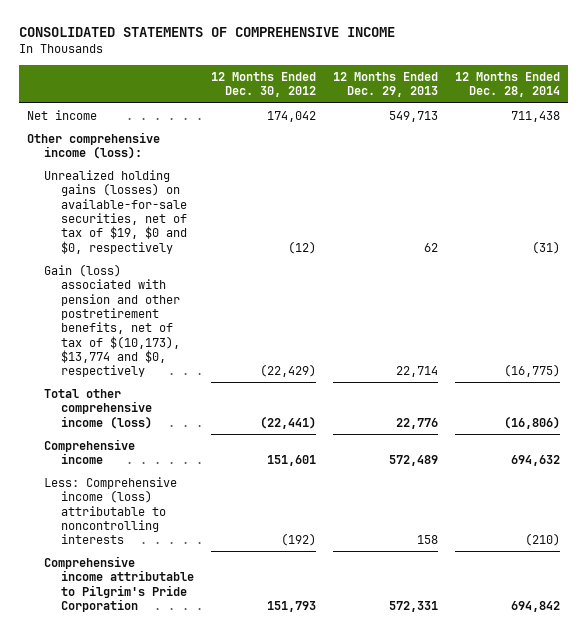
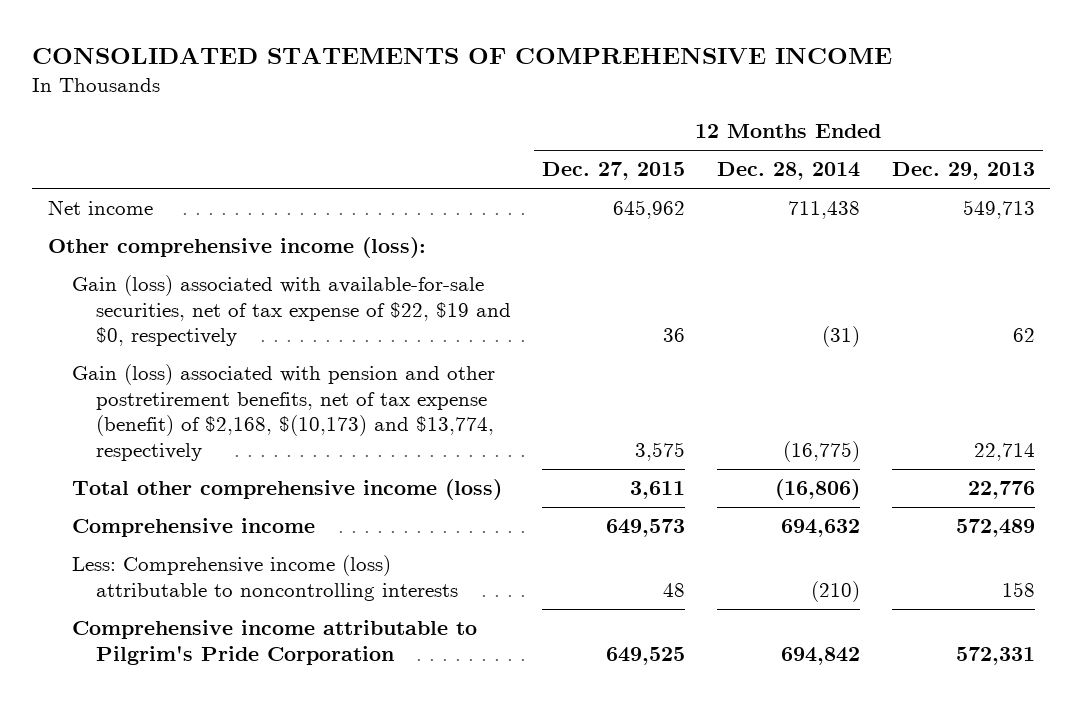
[211,72,317,98] 12 Months Ended Dec. 30, 2012 -> none
none -> [542,162,686,181] Dec. 27, 2015
[44,169,188,254] Unrealized holding gains (losses) on available-for-sale securities, net of tax of $19, $0 and $0, respectively -> [71,275,511,347] Gain (loss) associated with available-for-sale securities, net of tax expense of $22, $19 and $0, respectively
[44,263,181,378] Gain (loss) associated with pension and other postretirement benefits, net of tax of $(10,173), $13,774 and $0, respectively -> [71,364,495,461] Gain (loss) associated with pension and other postretirement benefits, net of tax expense (benefit) of $2,168, $(10,173) and $13,774, respectively

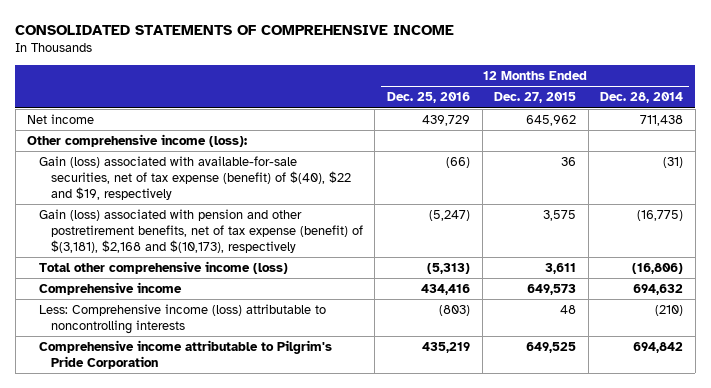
[891,162,1035,181] Dec. 29, 2013 -> none
none -> [386,92,470,104] Dec. 25, 2016
[71,275,511,347] Gain (loss) associated with available-for-sale securities, net of tax expense of $22, $19 and $0, respectively -> [39,156,351,200] Gain (loss) associated with available-for-sale securities, net of tax expense (benefit) of $(40), $22 and $19, respectively
[71,364,495,461] Gain (loss) associated with pension and other postretirement benefits, net of tax expense (benefit) of $2,168, $(10,173) and $13,774, respectively -> [39,209,363,253] Gain (loss) associated with pension and other postretirement benefits, net of tax expense (benefit) of $(3,181), $2,168 and $(10,173), respectively

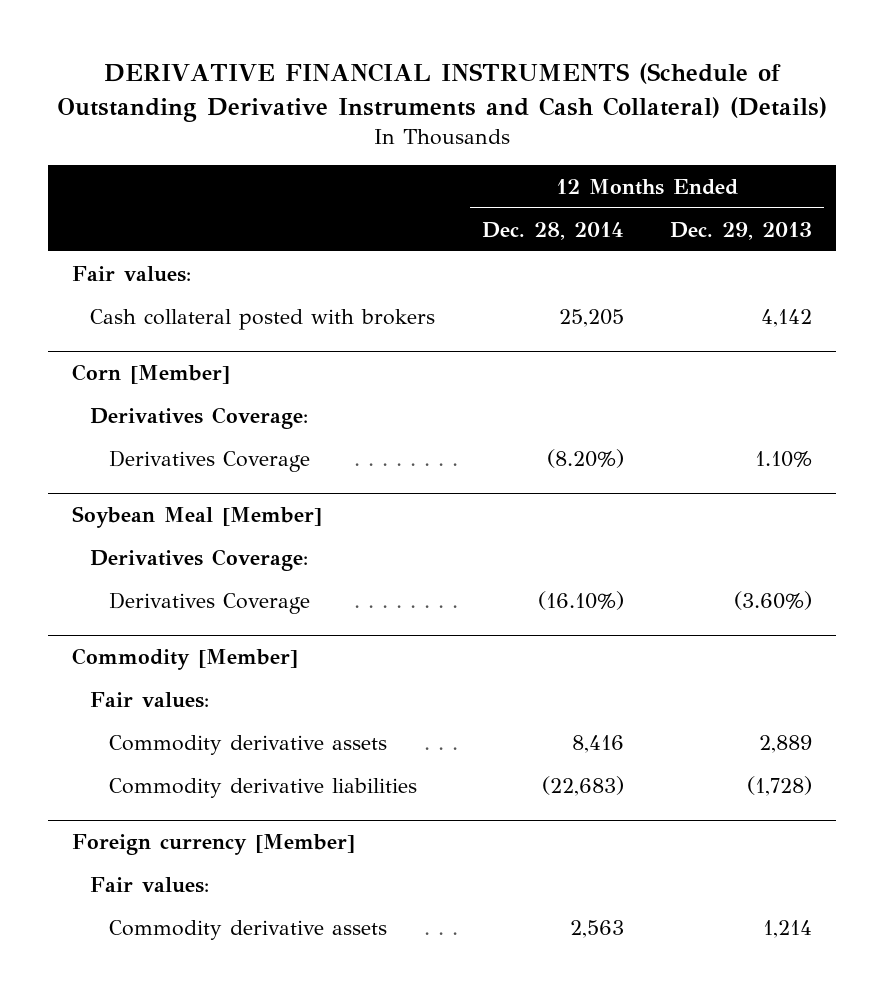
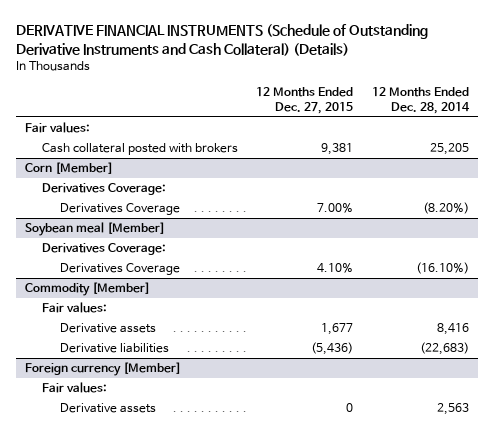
[670,221,813,240] Dec. 29, 2013 -> none
none -> [256,87,354,115] 12 Months Ended Dec. 27, 2015
[71,505,322,528] Soybean Meal [Member] -> [24,222,165,237] Soybean meal [Member]
[108,734,387,755] Commodity derivative assets -> [59,323,156,334] Derivative assets
[108,777,417,798] Commodity derivative liabilities -> [59,343,169,354] Derivative liabilities
[108,919,387,940] Commodity derivative assets -> [59,403,156,414] Derivative assets

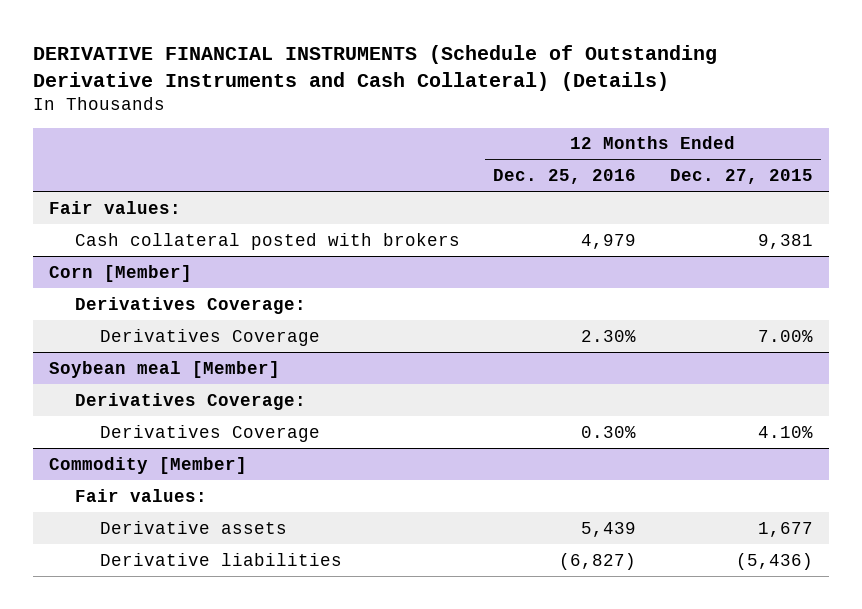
[371,87,470,115] 12 Months Ended Dec. 28, 2014 -> none
none -> [493,169,637,185] Dec. 25, 2016
[24,362,181,377] Foreign currency [Member] -> none
[42,382,108,394] Fair values: -> none
[59,403,156,414] Derivative assets -> none

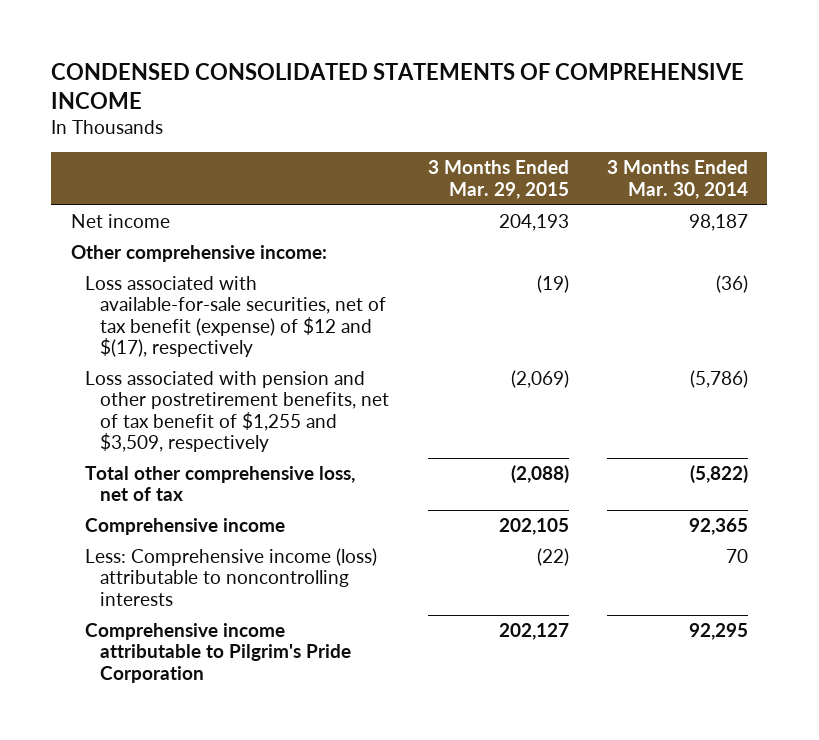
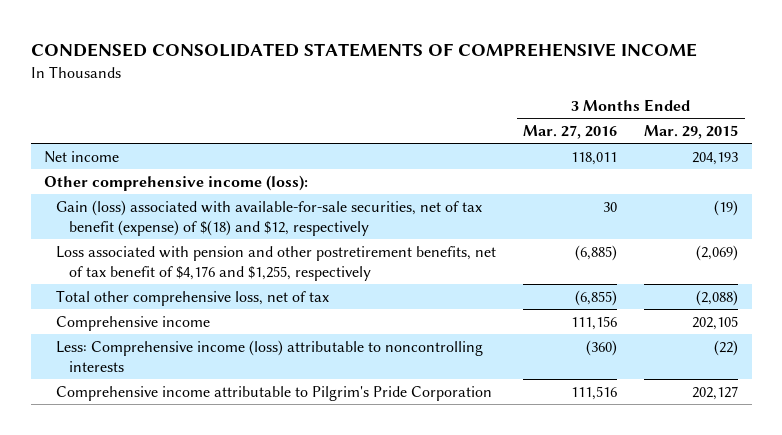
[606,160,748,199] 3 Months Ended Mar. 30, 2014 -> none
none -> [523,125,618,140] Mar. 27, 2016
[70,244,327,262] Other comprehensive income: -> [44,174,309,191] Other comprehensive income (loss):
[85,275,387,358] Loss associated with available-for-sale securities, net of tax benefit (expense) of $12 and $(17), respectively -> [56,199,483,236] Gain (loss) associated with available-for-sale securities, net of tax benefit (expense) of $(18) and $12, respectively
[85,370,390,453] Loss associated with pension and other postretirement benefits, net of tax benefit of $1,255 and $3,509, respectively -> [56,245,497,281] Loss associated with pension and other postretirement benefits, net of tax benefit of $4,176 and $1,255, respectively

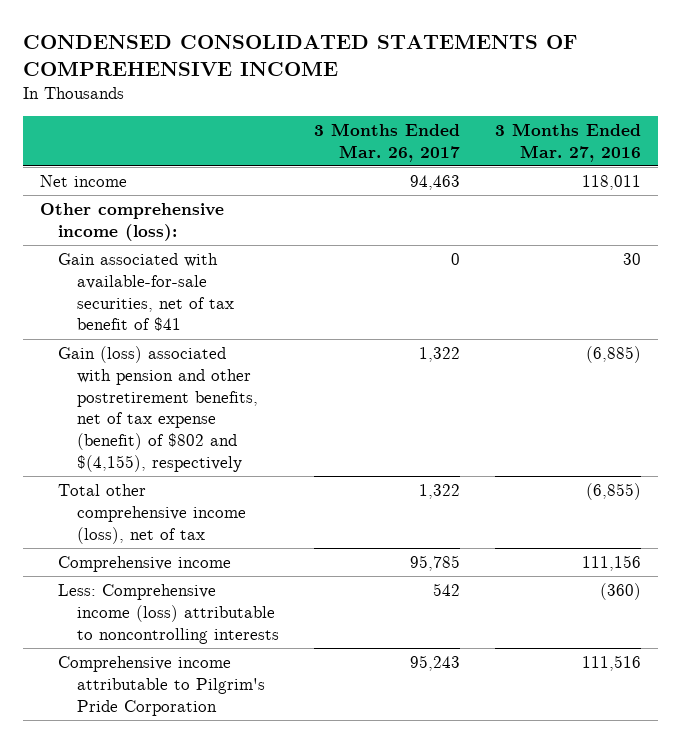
[644,125,739,140] Mar. 29, 2015 -> none
none -> [313,122,460,162] 3 Months Ended Mar. 26, 2017
[56,199,483,236] Gain (loss) associated with available-for-sale securities, net of tax benefit (expense) of $(18) and $12, respectively -> [58,252,234,332] Gain associated with available-for-sale securities, net of tax benefit of $41
[56,245,497,281] Loss associated with pension and other postretirement benefits, net of tax benefit of $4,176 and $1,255, respectively -> [58,345,258,472] Gain (loss) associated with pension and other postretirement benefits, net of tax expense (benefit) of $802 and $(4,155), respectively
[56,289,330,306] Total other comprehensive loss, net of tax -> [58,483,246,544] Total other comprehensive income (loss), net of tax

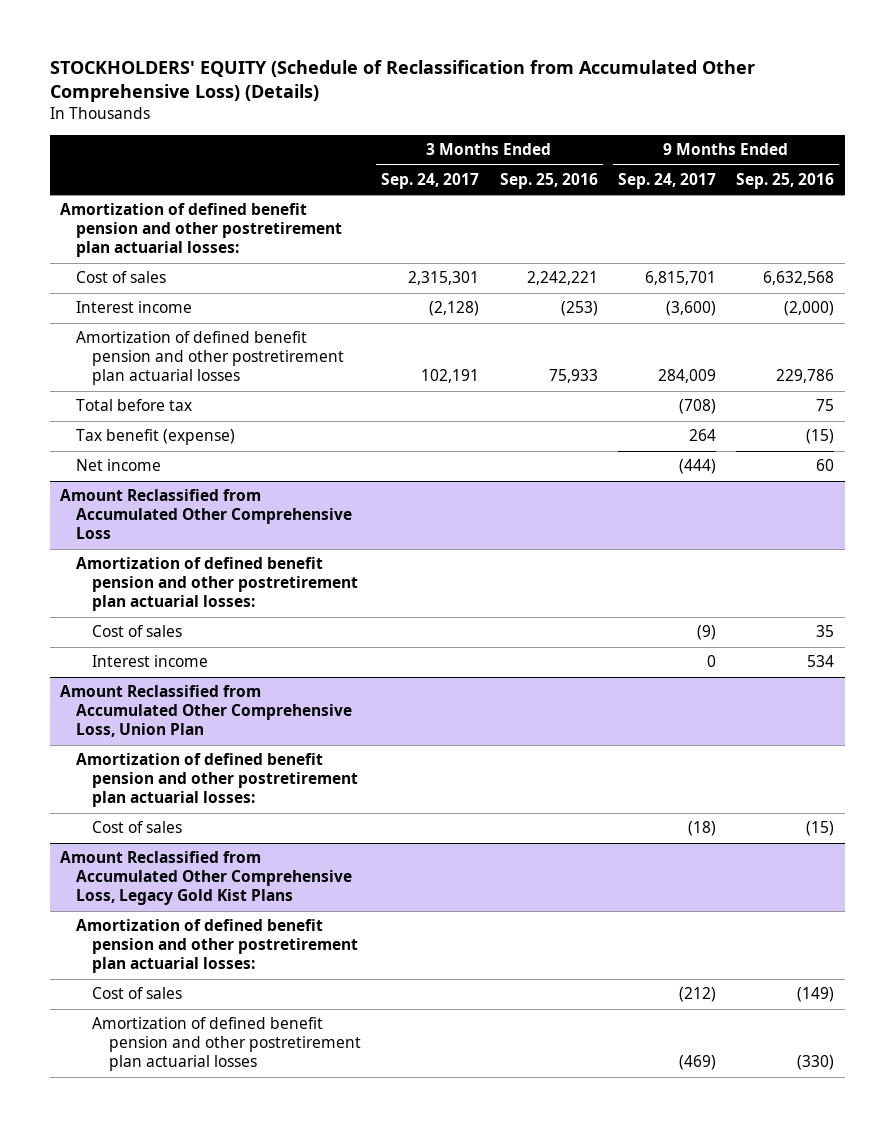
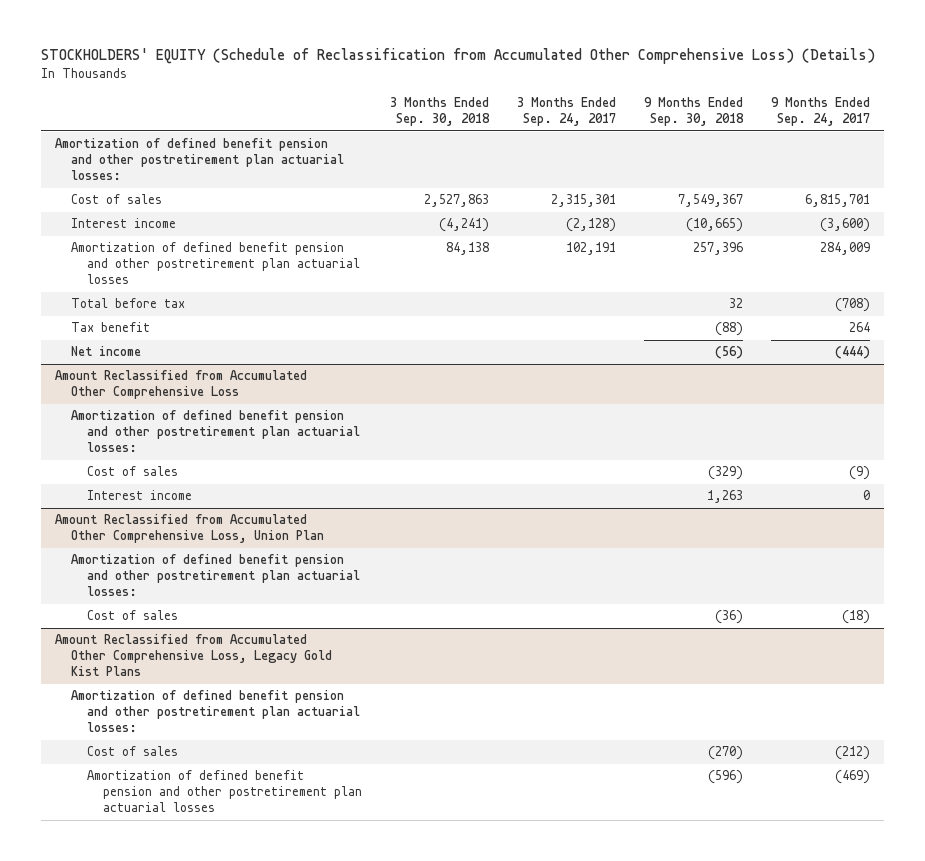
[499,172,598,189] Sep. 25, 2016 -> none
[736,172,835,189] Sep. 25, 2016 -> none
none -> [389,96,490,126] 3 Months Ended Sep. 30, 2018
none -> [644,96,745,126] 9 Months Ended Sep. 30, 2018
[76,429,236,446] Tax benefit (expense) -> [70,322,150,333] Tax benefit

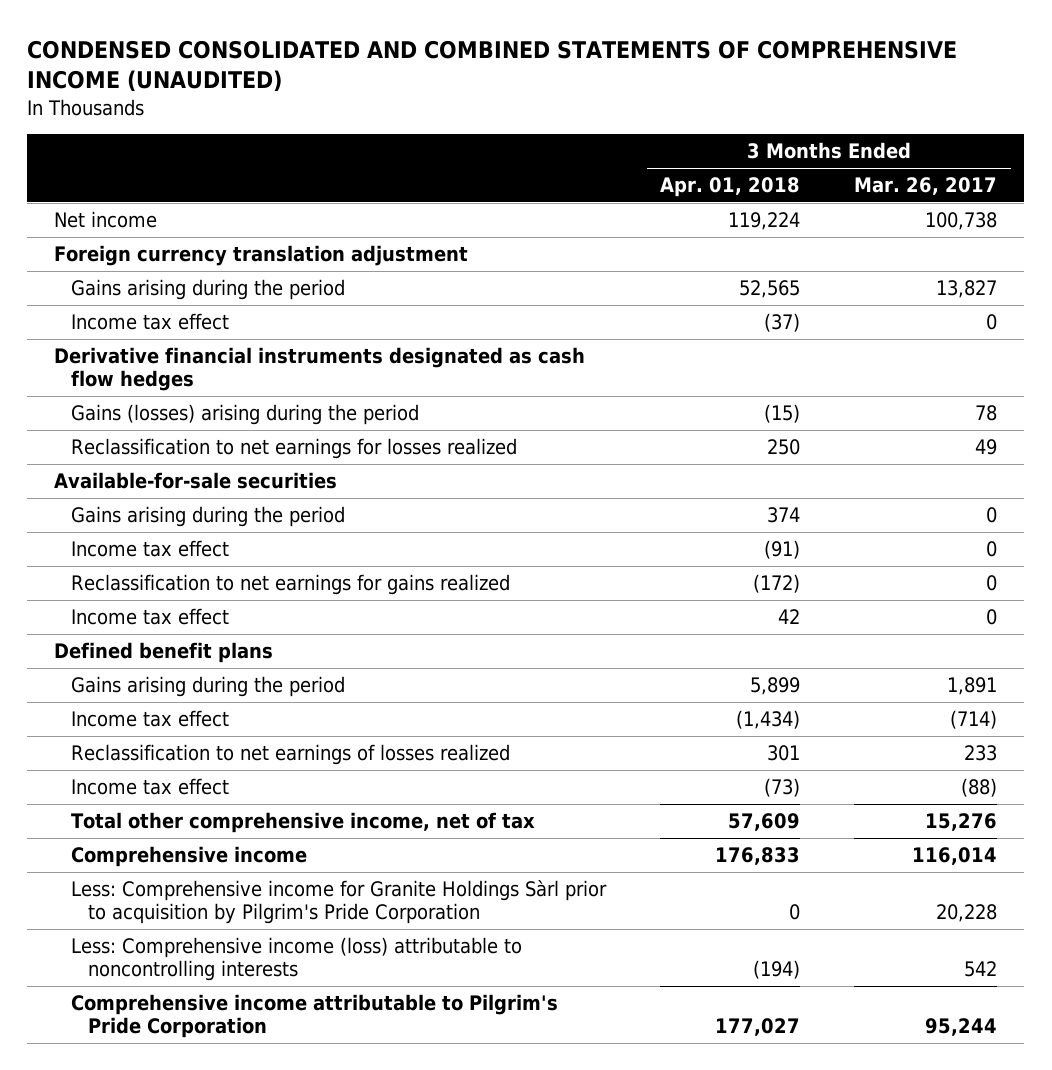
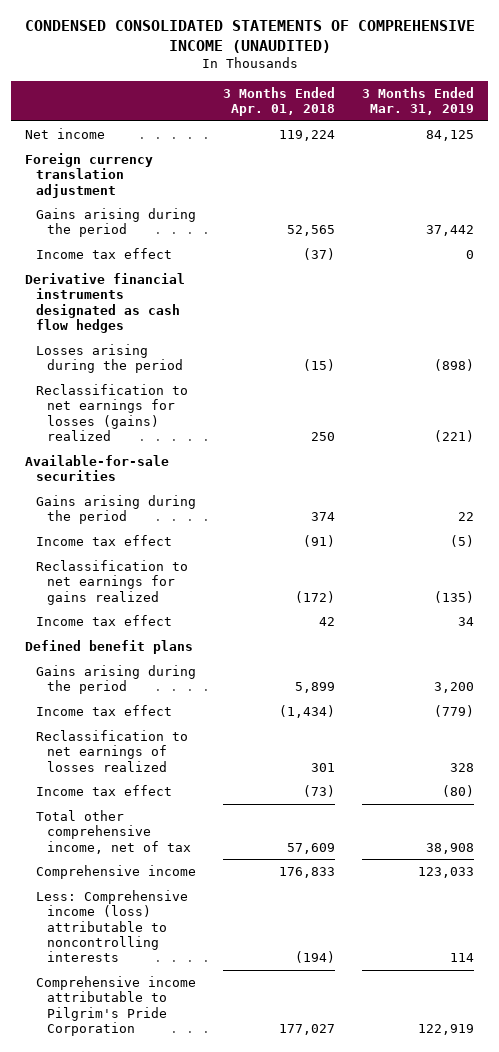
[27,39,958,93] CONDENSED CONSOLIDATED AND COMBINED STATEMENTS OF COMPREHENSIVE INCOME (UNAUDITED) -> [24,20,475,53] CONDENSED CONSOLIDATED STATEMENTS OF COMPREHENSIVE INCOME (UNAUDITED)
[854,177,998,196] Mar. 26, 2017 -> none
none -> [362,86,475,116] 3 Months Ended Mar. 31, 2019
[71,404,420,426] Gains (losses) arising during the period -> [36,344,184,374] Losses arising during the period
[71,438,518,460] Reclassification to net earnings for losses realized -> [36,384,189,441] Reclassification to net earnings for losses (gains) realized
[71,880,608,925] Less: Comprehensive income for Granite Holdings Sàrl prior to acquisition by Pilgrim's Pride Corporation -> none

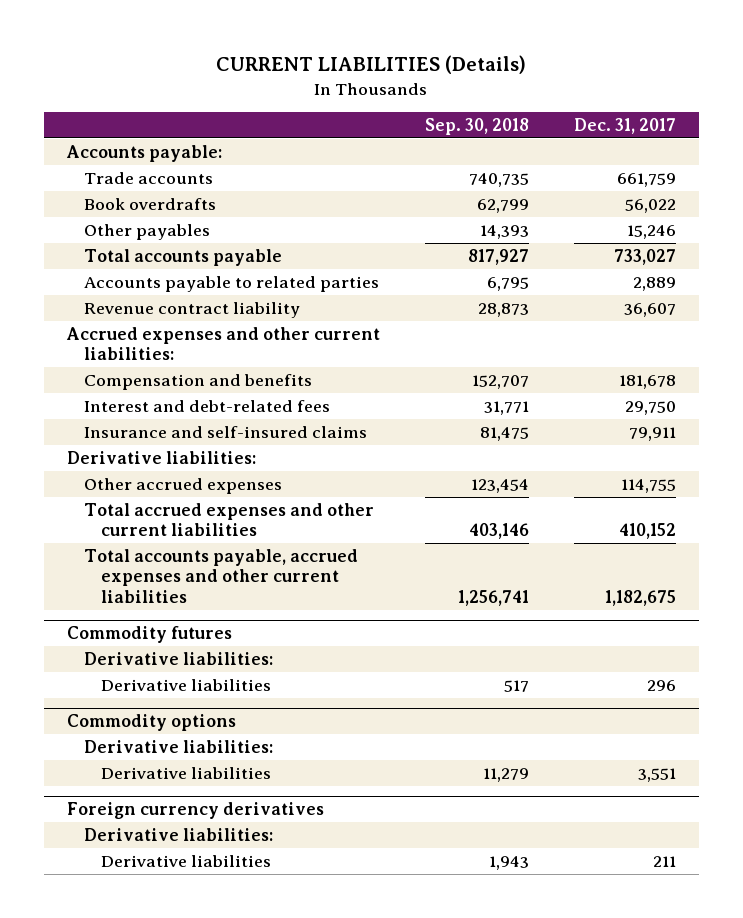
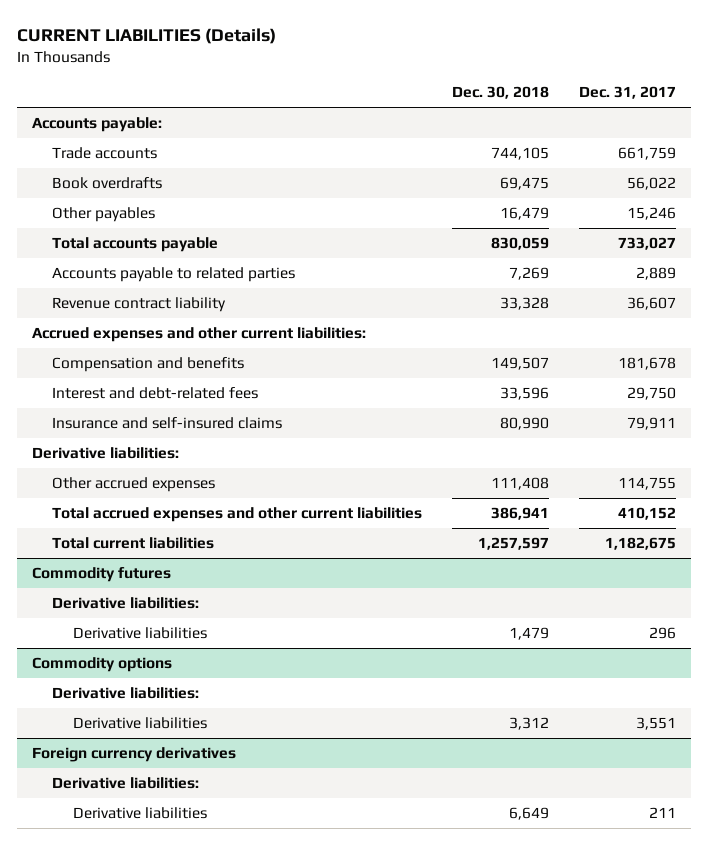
[424,118,529,136] Sep. 30, 2018 -> none
none -> [452,86,550,100] Dec. 30, 2018
[83,548,358,603] Total accounts payable, accrued expenses and other current liabilities -> [52,537,215,550] Total current liabilities

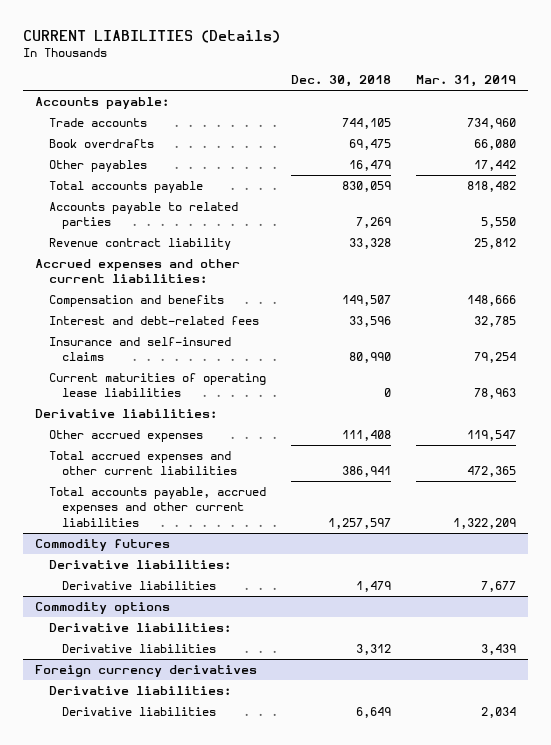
[579,86,677,100] Dec. 31, 2017 -> none
none -> [415,75,516,88] Mar. 31, 2019
none -> [48,373,266,398] Current maturities of operating lease liabilities
[52,537,215,550] Total current liabilities -> [48,487,266,527] Total accounts payable, accrued expenses and other current liabilities

